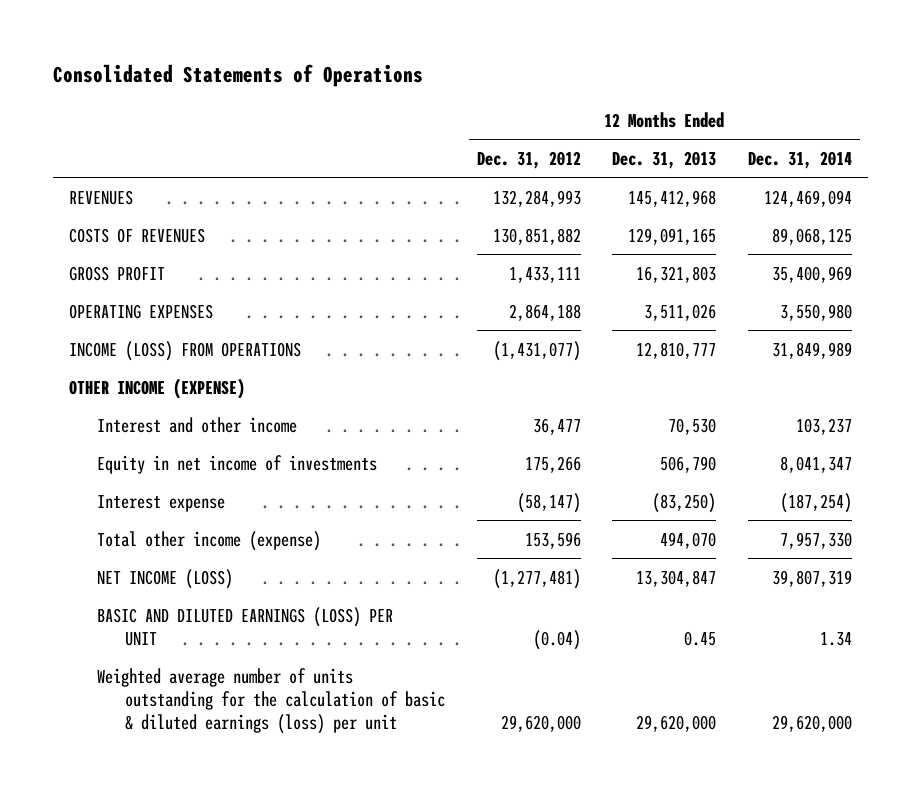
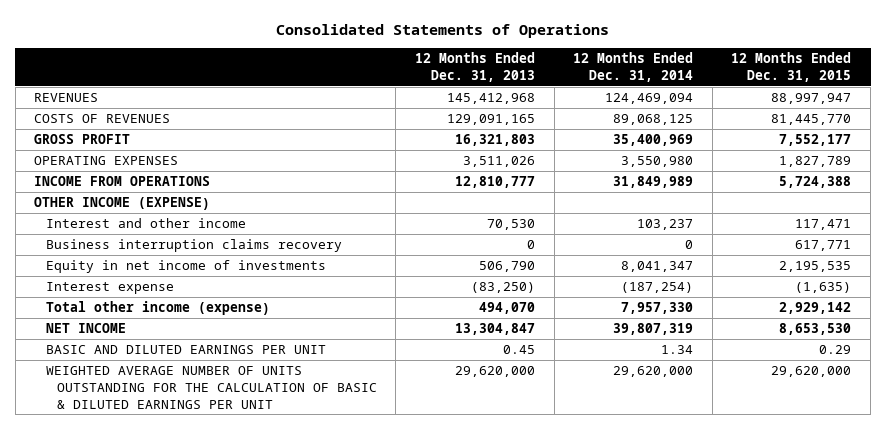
[476,150,581,169] Dec. 31, 2012 -> none
none -> [731,52,852,83] 12 Months Ended Dec. 31, 2015
[69,340,302,361] INCOME (LOSS) FROM OPERATIONS -> [34,176,211,187] INCOME FROM OPERATIONS
none -> [45,239,342,253] Business interruption claims recovery
[97,568,234,589] NET INCOME (LOSS) -> [45,323,126,334] NET INCOME
[97,606,394,646] BASIC AND DILUTED EARNINGS (LOSS) PER UNIT -> [45,345,326,355] BASIC AND DILUTED EARNINGS PER UNIT
[97,667,446,735] Weighted average number of units outstanding for the calculation of basic & diluted earnings (loss) per unit -> [45,366,377,409] WEIGHTED AVERAGE NUMBER OF UNITS OUTSTANDING FOR THE CALCULATION OF BASIC & DILUTED EARNINGS PER UNIT

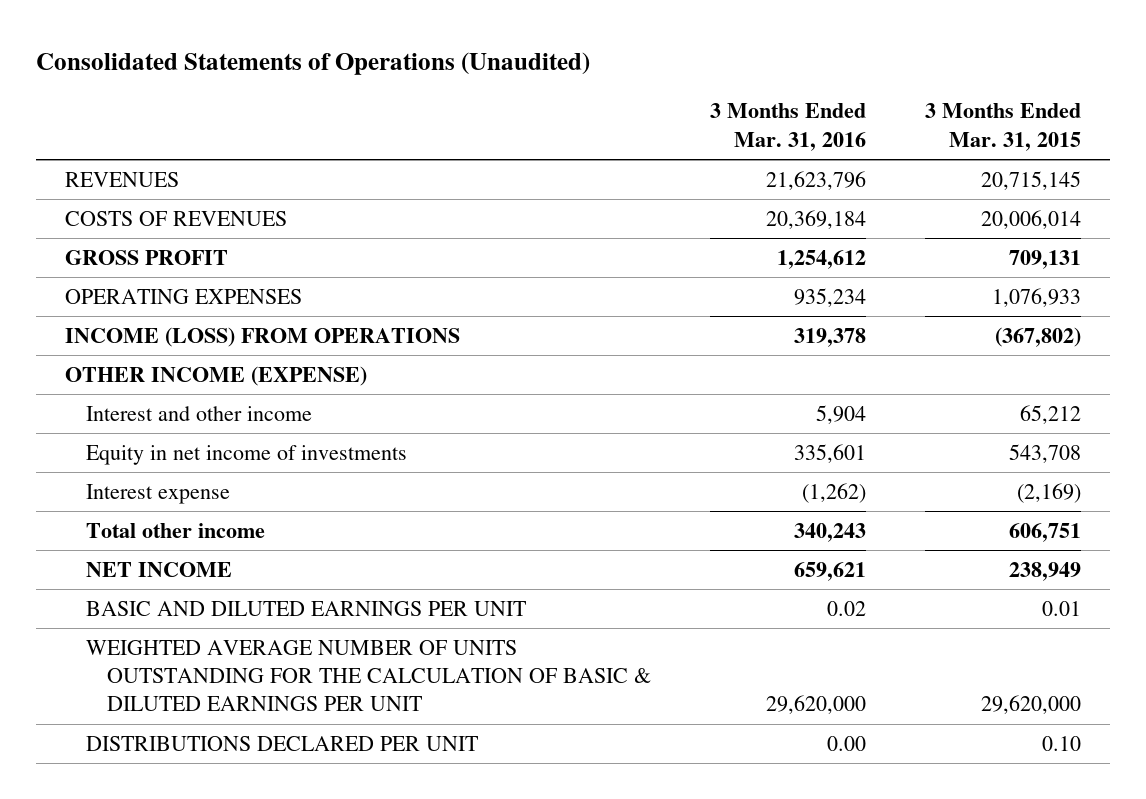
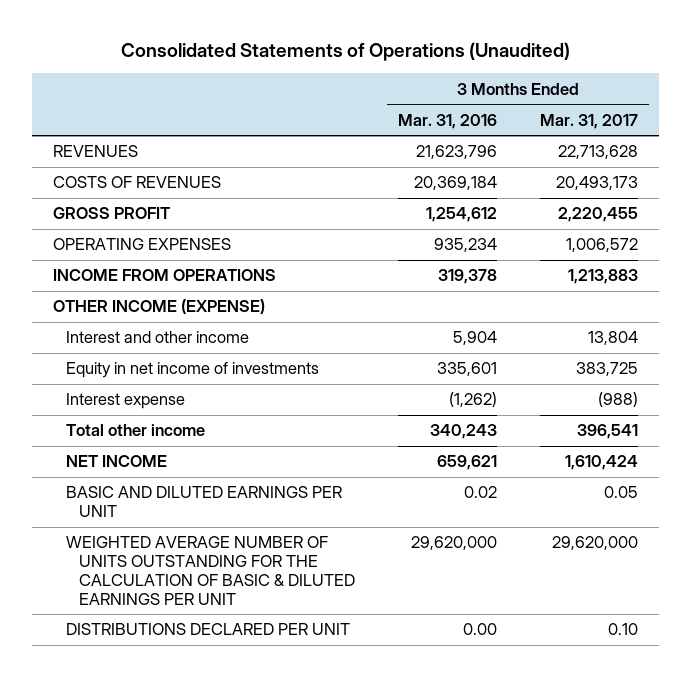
[924,103,1081,151] 3 Months Ended Mar. 31, 2015 -> none
none -> [539,113,638,129] Mar. 31, 2017
[65,326,461,347] INCOME (LOSS) FROM OPERATIONS -> [53,269,277,282] INCOME FROM OPERATIONS

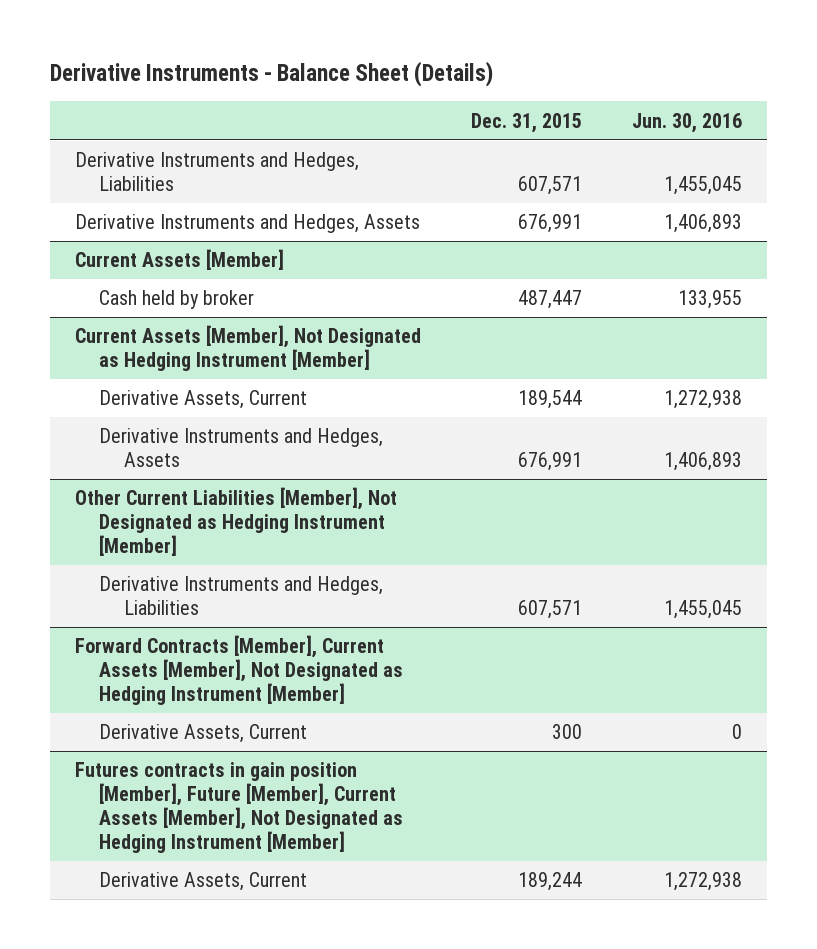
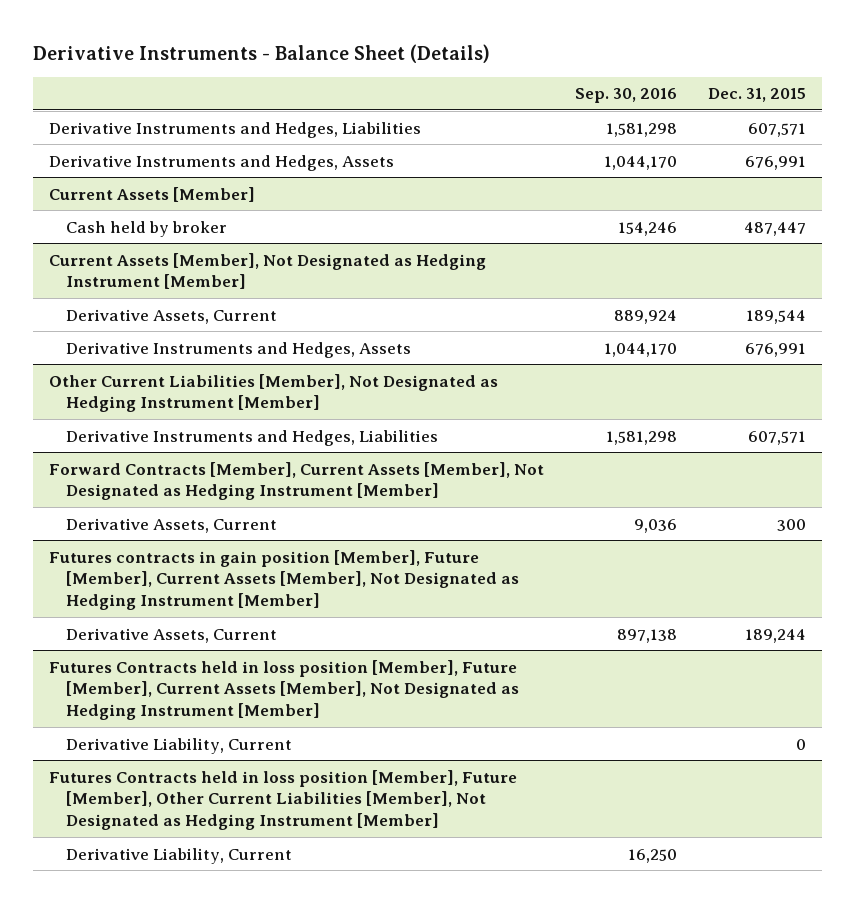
[631,112,742,133] Jun. 30, 2016 -> none
none -> [574,88,677,104] Sep. 30, 2016
none -> [48,659,520,721] Futures Contracts held in loss position [Member], Future [Member], Current Assets [Member], Not Designated as Hedging Instrument [Member]
none -> [66,737,293,754] Derivative Liability, Current
none -> [48,769,517,831] Futures Contracts held in loss position [Member], Future [Member], Other Current Liabilities [Member], Not Designated as Hedging Instrument [Member]
none -> [66,847,293,864] Derivative Liability, Current

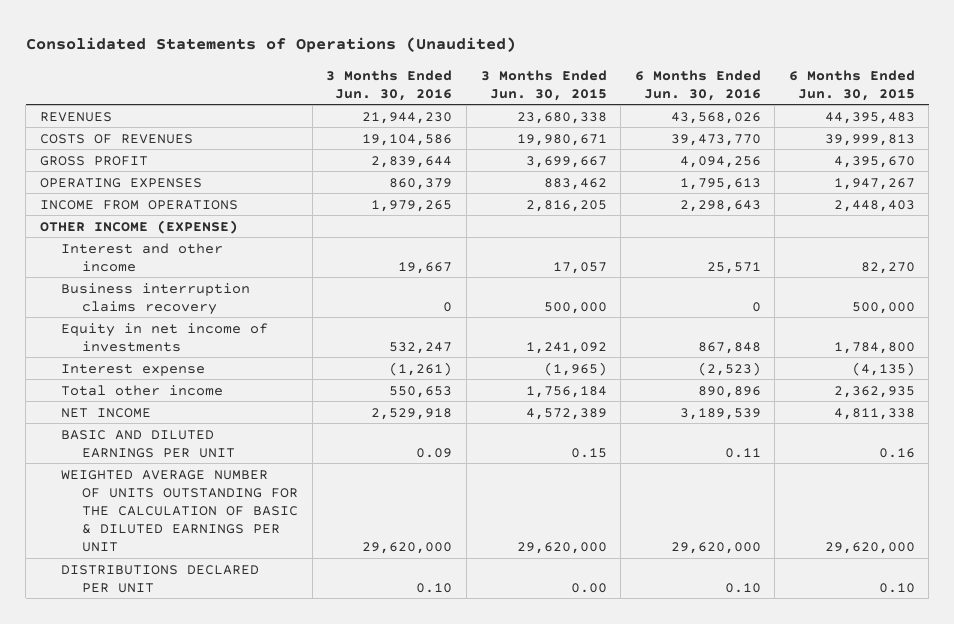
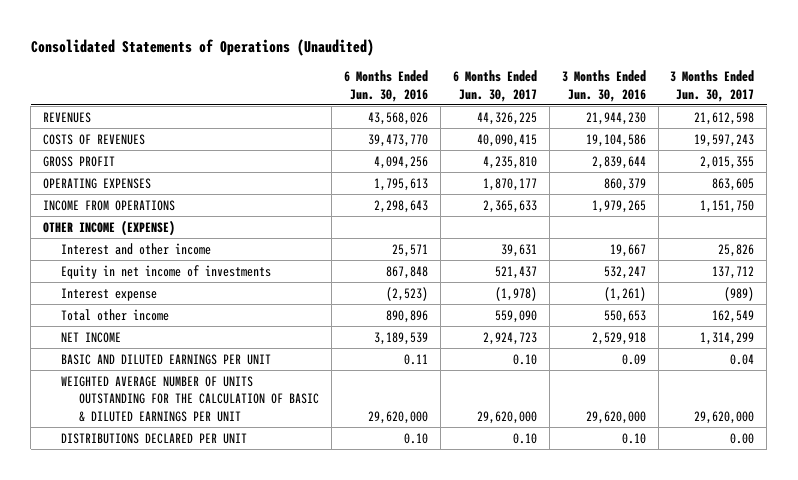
[480,69,607,101] 3 Months Ended Jun. 30, 2015 -> none
[788,69,915,101] 6 Months Ended Jun. 30, 2015 -> none
none -> [452,69,537,102] 6 Months Ended Jun. 30, 2017
none -> [670,69,755,102] 3 Months Ended Jun. 30, 2017
[61,282,251,315] Business interruption claims recovery -> none

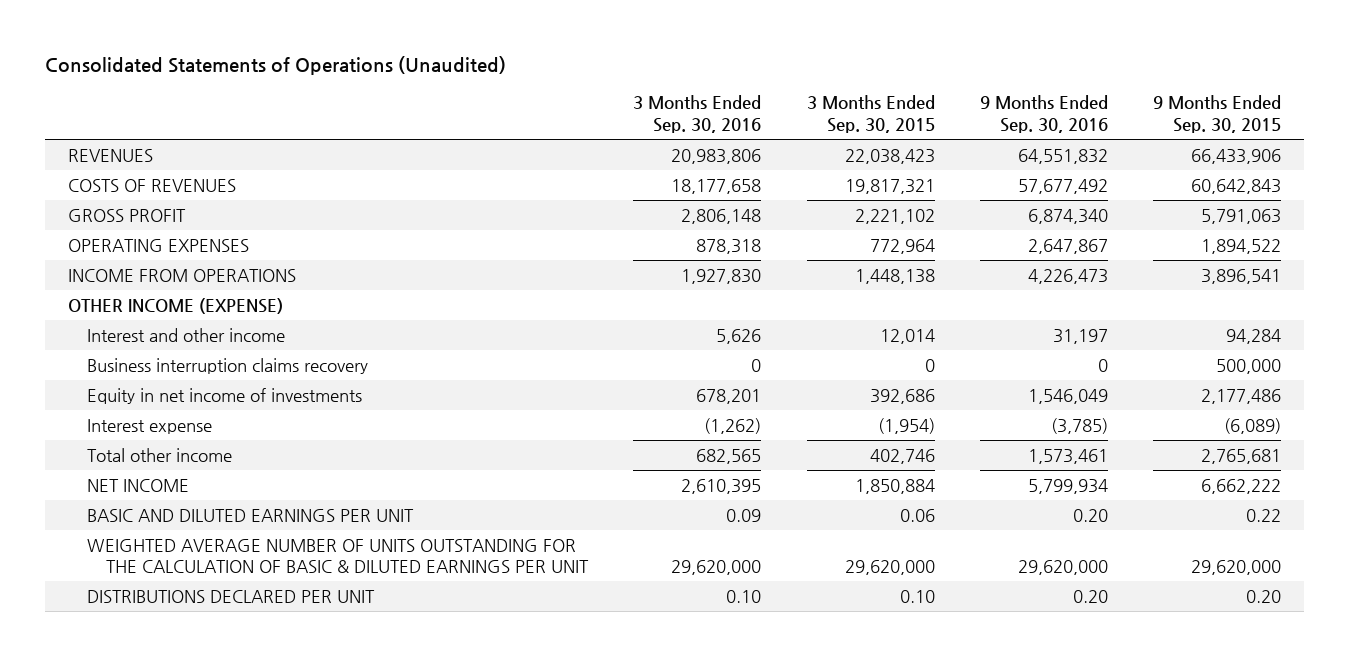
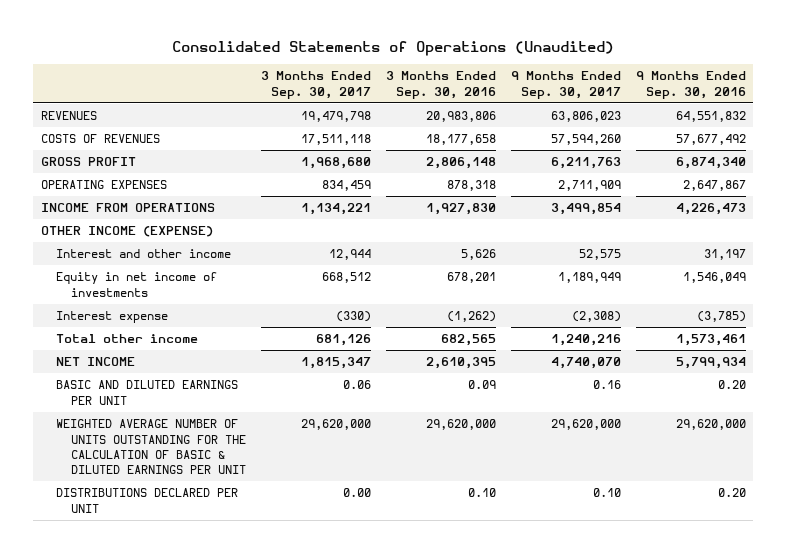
[806,95,935,133] 3 Months Ended Sep. 30, 2015 -> none
[1153,95,1282,133] 9 Months Ended Sep. 30, 2015 -> none
none -> [260,71,371,99] 3 Months Ended Sep. 30, 2017
none -> [510,71,621,99] 9 Months Ended Sep. 30, 2017
[86,357,368,374] Business interruption claims recovery -> none

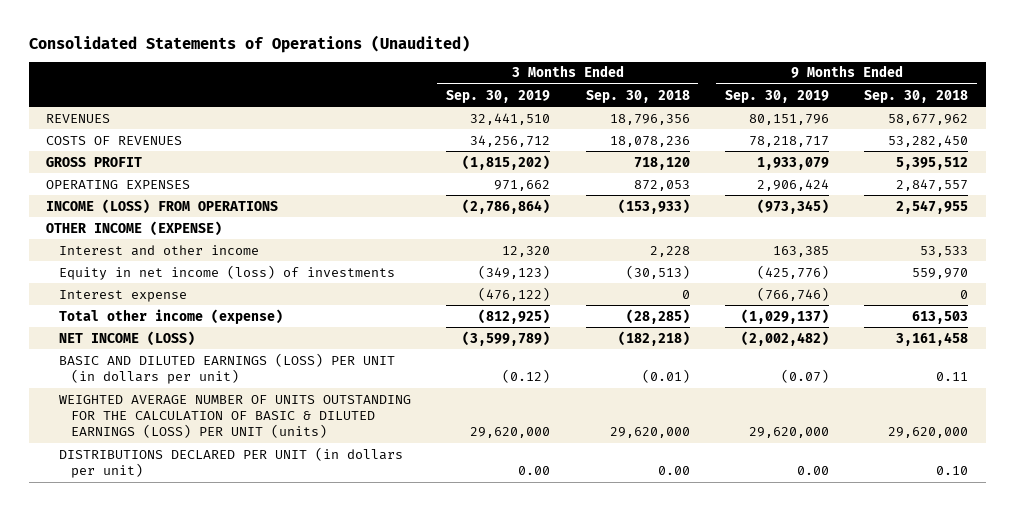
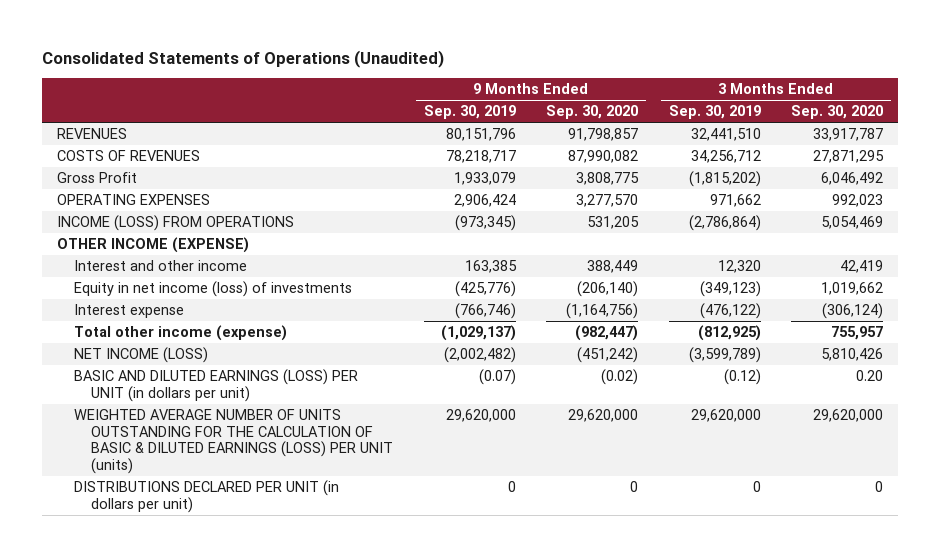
[585,89,690,103] Sep. 30, 2018 -> none
[864,89,969,103] Sep. 30, 2018 -> none
none -> [546,105,639,120] Sep. 30, 2020
none -> [791,105,884,120] Sep. 30, 2020
[46,156,143,167] GROSS PROFIT -> [56,172,137,184] Gross Profit
[518,466,551,476] 0.00 -> [752,481,761,493] 0
[797,466,830,476] 0.00 -> [507,481,516,493] 0

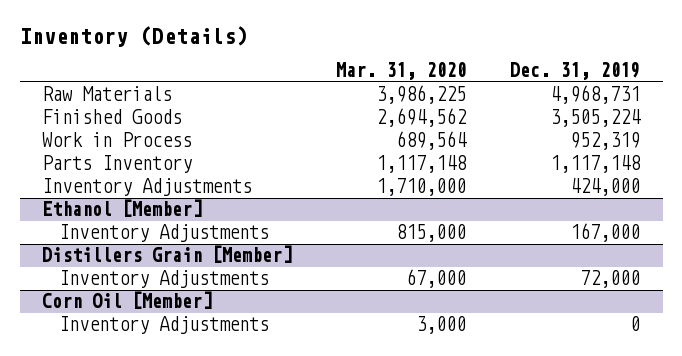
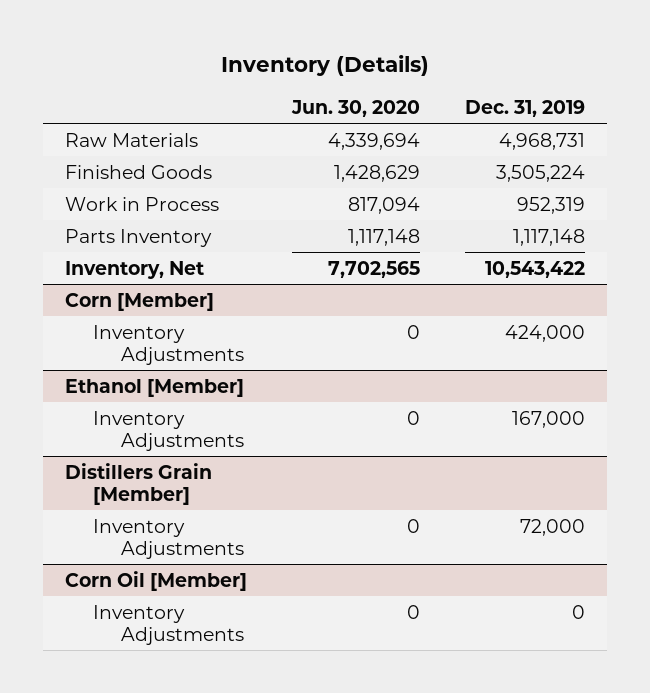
[336,62,467,81] Mar. 31, 2020 -> none
none -> [291,99,421,117] Jun. 30, 2020
none -> [65,260,205,279] Inventory, Net
none -> [65,292,215,311] Corn [Member]

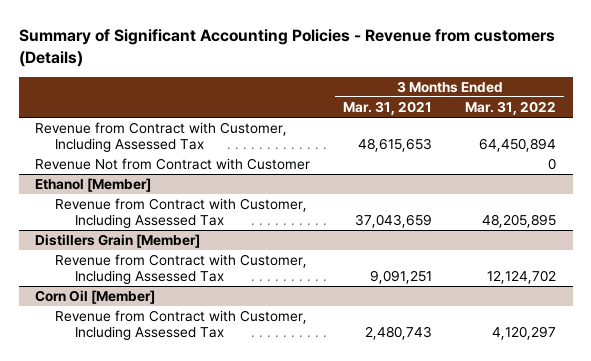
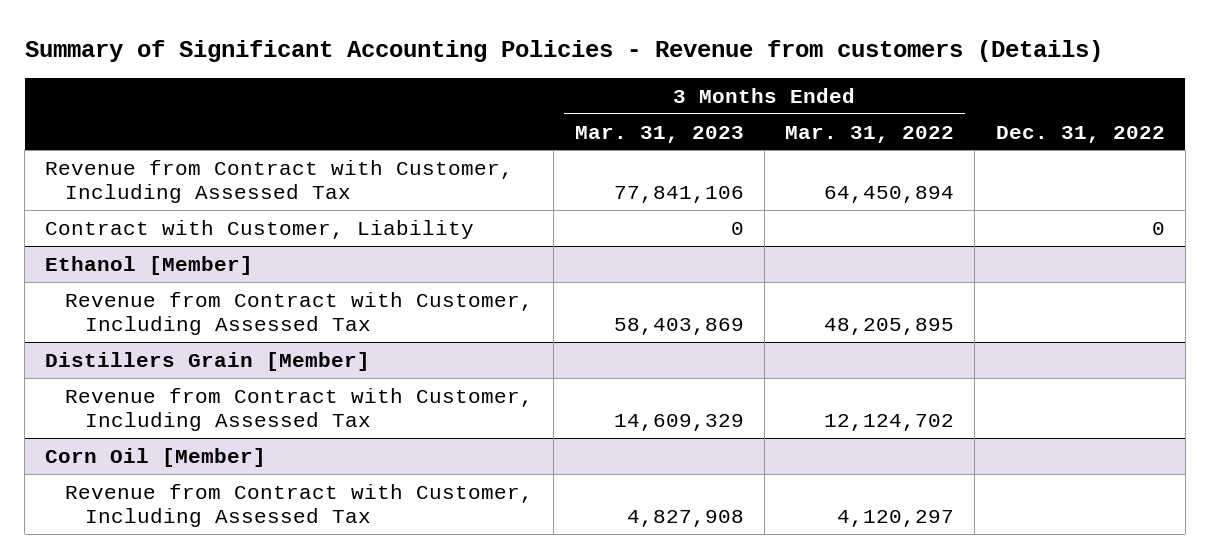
[343,101,433,116] Mar. 31, 2021 -> none
none -> [574,125,744,143] Mar. 31, 2023
none -> [995,125,1165,143] Dec. 31, 2022
[35,158,311,171] Revenue Not from Contract with Customer -> none
none -> [45,219,475,239] Contract with Customer, Liability

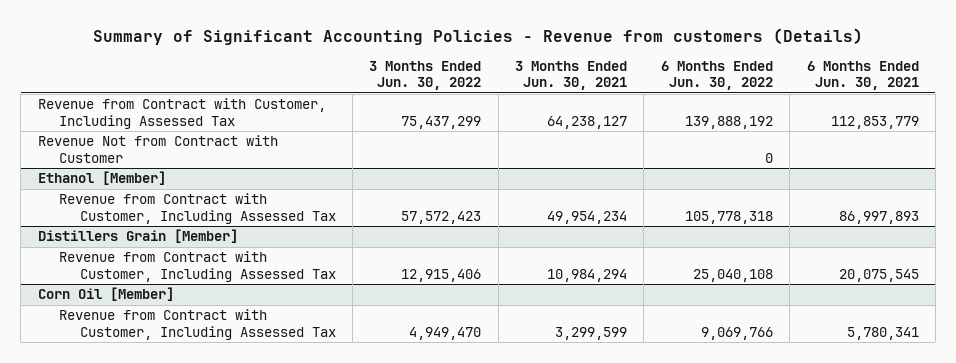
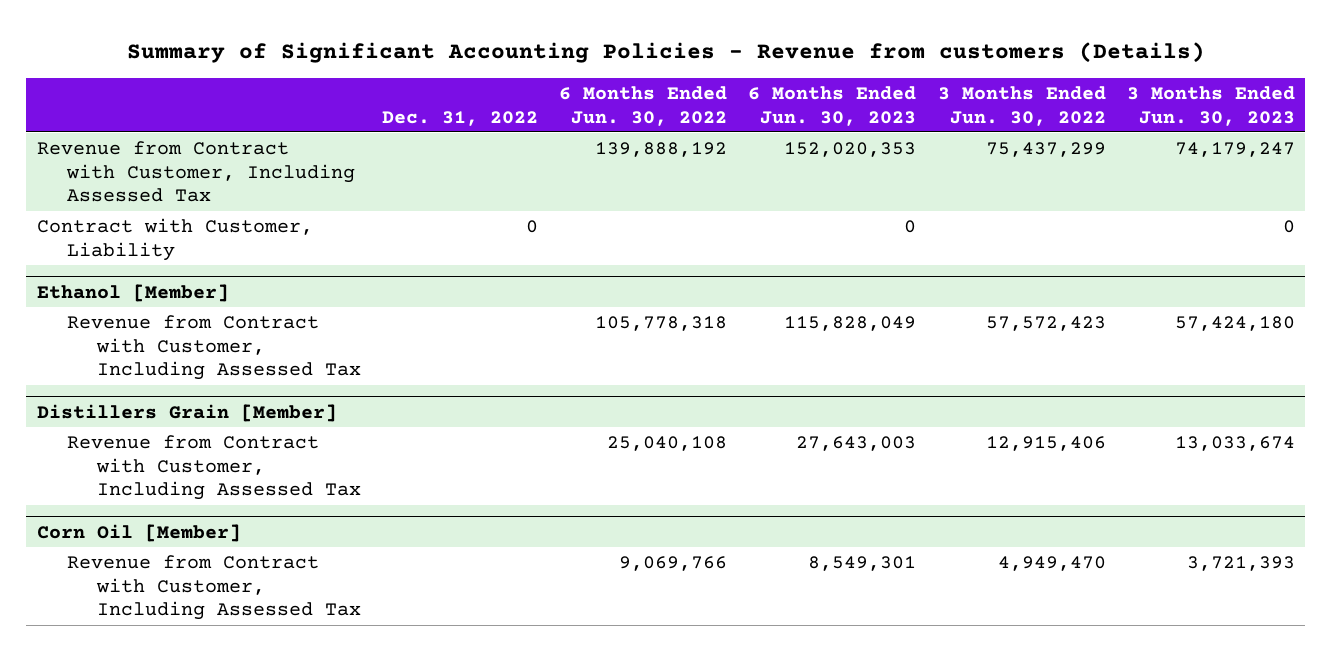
[515,61,628,91] 3 Months Ended Jun. 30, 2021 -> none
[806,61,919,91] 6 Months Ended Jun. 30, 2021 -> none
none -> [381,110,538,126] Dec. 31, 2022
none -> [748,85,917,126] 6 Months Ended Jun. 30, 2023
none -> [1126,85,1295,126] 3 Months Ended Jun. 30, 2023
[37,135,278,163] Revenue Not from Contract with Customer -> none
none -> [36,218,313,261] Contract with Customer, Liability

